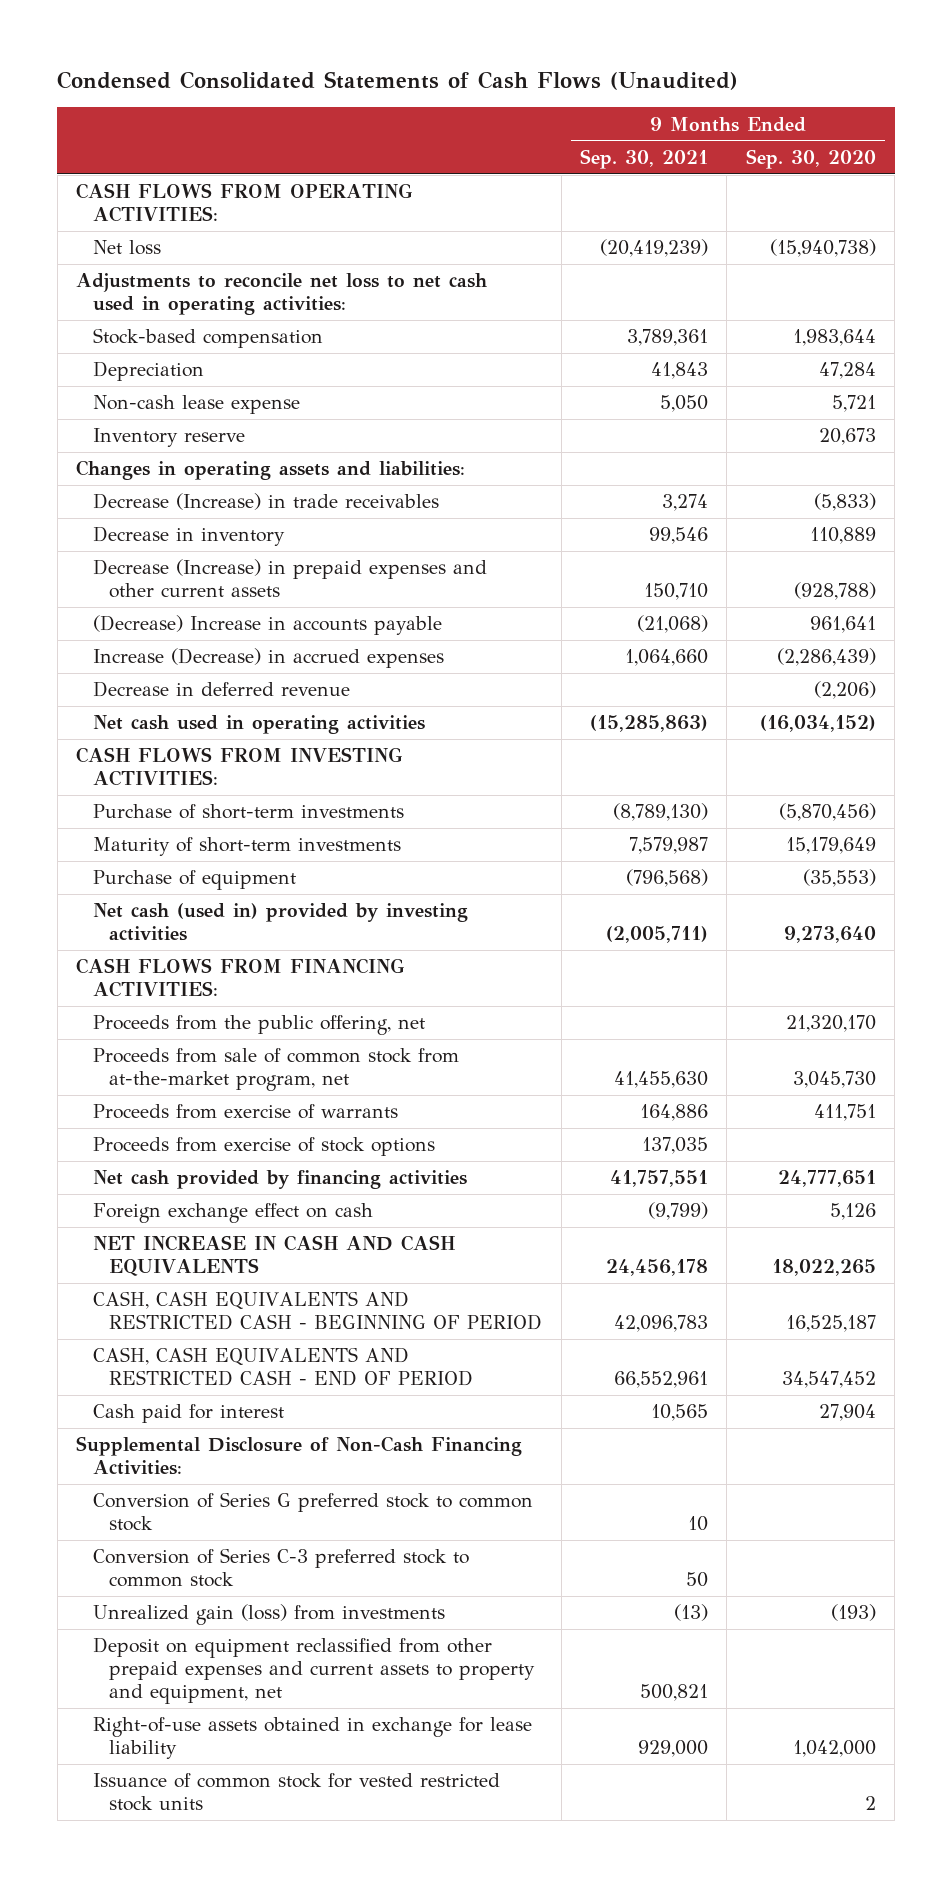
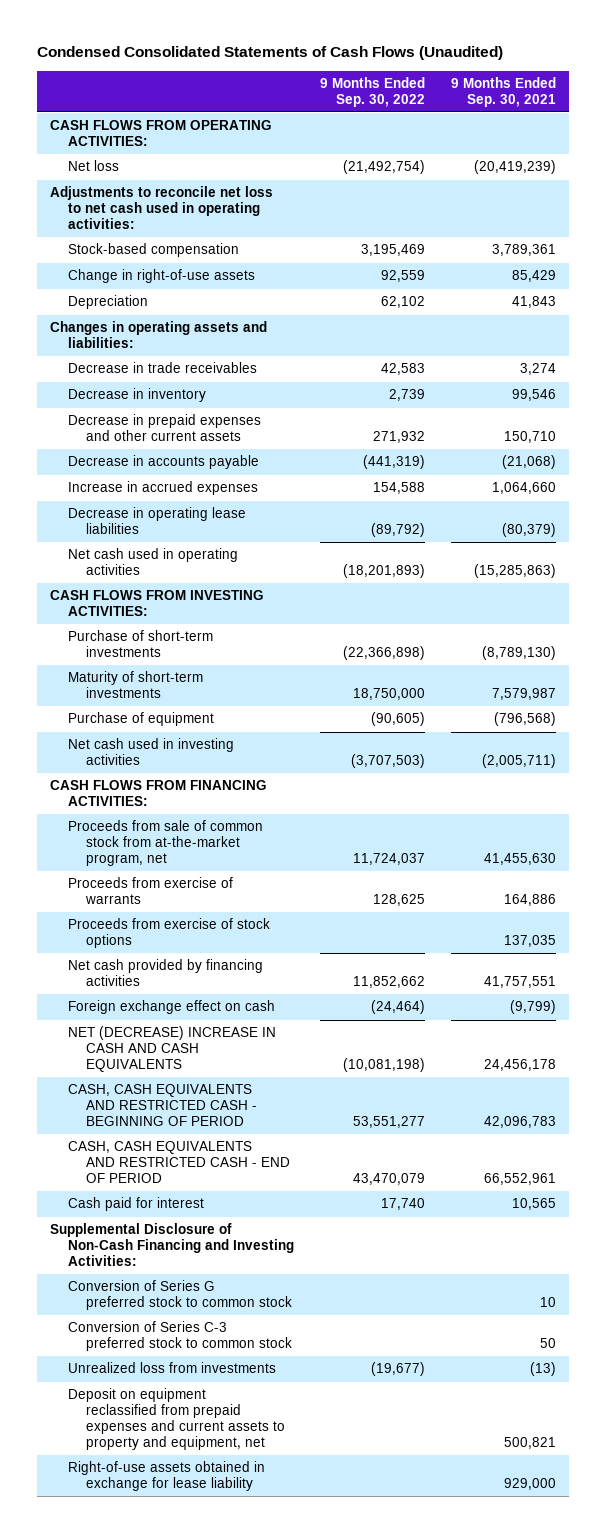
[745,148,876,169] Sep. 30, 2020 -> none
none -> [320,76,426,107] 9 Months Ended Sep. 30, 2022
none -> [68,269,256,284] Change in right-of-use assets
[92,395,300,415] Non-cash lease expense -> none
[92,428,245,448] Inventory reserve -> none
[92,493,439,511] Decrease (Increase) in trade receivables -> [68,362,258,374] Decrease in trade receivables
[92,681,350,698] Decrease in deferred revenue -> none
[92,559,487,599] Decrease (Increase) in prepaid expenses and other current assets -> [68,414,262,442] Decrease in prepaid expenses and other current assets
[92,615,442,636] (Decrease) Increase in accounts payable -> [68,455,260,470] Decrease in accounts payable
[92,648,444,669] Increase (Decrease) in accrued expenses -> [68,481,259,496] Increase in accrued expenses
none -> [68,507,247,535] Decrease in operating lease liabilities
[92,903,468,942] Net cash (used in) provided by investing activities -> [68,738,235,766] Net cash used in investing activities
[92,1015,425,1036] Proceeds from the public offering, net -> none
[92,1235,455,1277] NET INCREASE IN CASH AND CASH EQUIVALENTS -> [68,1026,277,1072] NET (DECREASE) INCREASE IN CASH AND CASH EQUIVALENTS
[76,1436,523,1476] Supplemental Disclosure of Non-Cash Financing Activities: -> [49,1223,295,1266] Supplemental Disclosure of Non-Cash Financing and Investing Activities:
[92,1604,445,1626] Unrealized gain (loss) from investments -> [68,1362,277,1374] Unrealized loss from investments
[92,1637,536,1705] Deposit on equipment reclassified from other prepaid expenses and current assets to property and equipment, net -> [68,1388,286,1450] Deposit on equipment reclassified from prepaid expenses and current assets to property and equipment, net
[92,1773,500,1812] Issuance of common stock for vested restricted stock units -> none

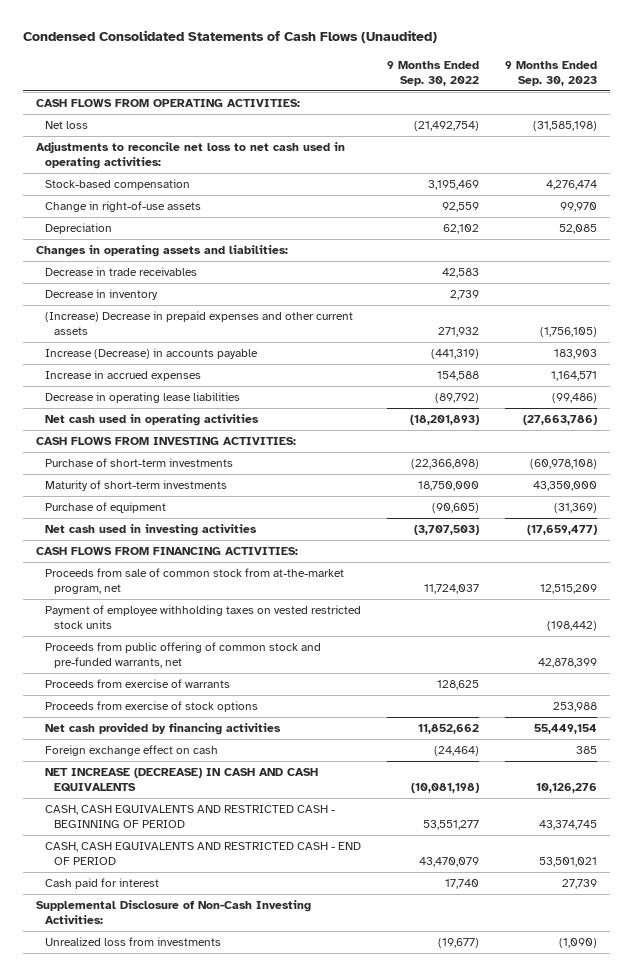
[451,76,557,107] 9 Months Ended Sep. 30, 2021 -> none
none -> [504,60,597,86] 9 Months Ended Sep. 30, 2023
[68,414,262,442] Decrease in prepaid expenses and other current assets -> [45,311,354,336] (Increase) Decrease in prepaid expenses and other current assets
[68,455,260,470] Decrease in accounts payable -> [45,348,259,360] Increase (Decrease) in accounts payable
none -> [45,605,362,630] Payment of employee withholding taxes on vested restricted stock units
none -> [45,642,322,669] Proceeds from public offering of common stock and pre-funded warrants, net
[68,1026,277,1072] NET (DECREASE) INCREASE IN CASH AND CASH EQUIVALENTS -> [45,768,319,793] NET INCREASE (DECREASE) IN CASH AND CASH EQUIVALENTS
[68,1280,293,1311] Conversion of Series G preferred stock to common stock -> none
[68,1321,293,1352] Conversion of Series C-3 preferred stock to common stock -> none
[49,1223,295,1266] Supplemental Disclosure of Non-Cash Financing and Investing Activities: -> [35,900,311,925] Supplemental Disclosure of Non-Cash Investing Activities:
[68,1388,286,1450] Deposit on equipment reclassified from prepaid expenses and current assets to property and equipment, net -> none
[68,1461,266,1492] Right-of-use assets obtained in exchange for lease liability -> none

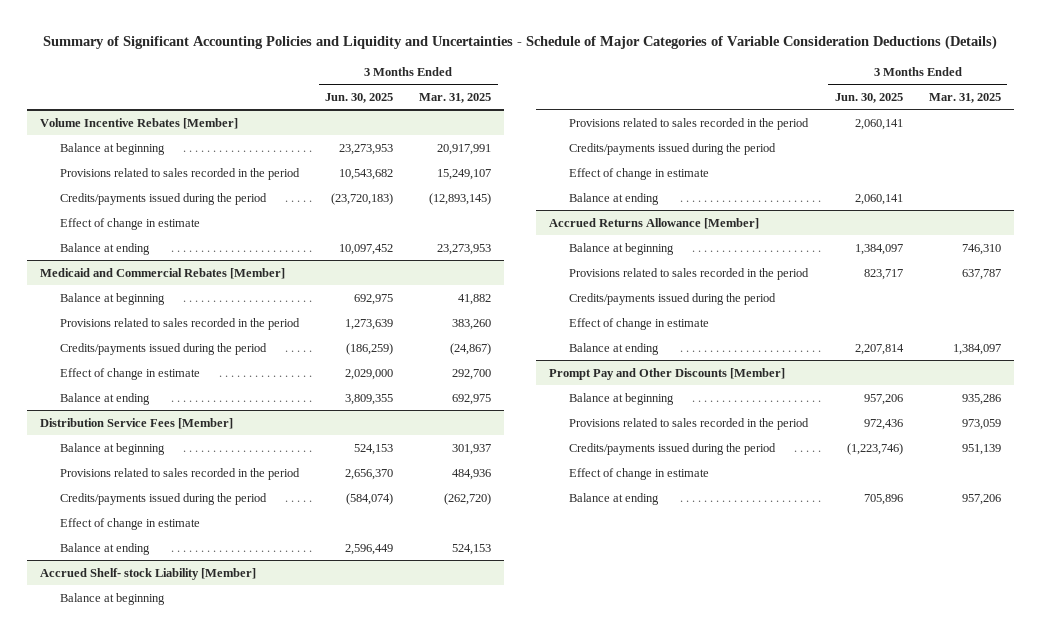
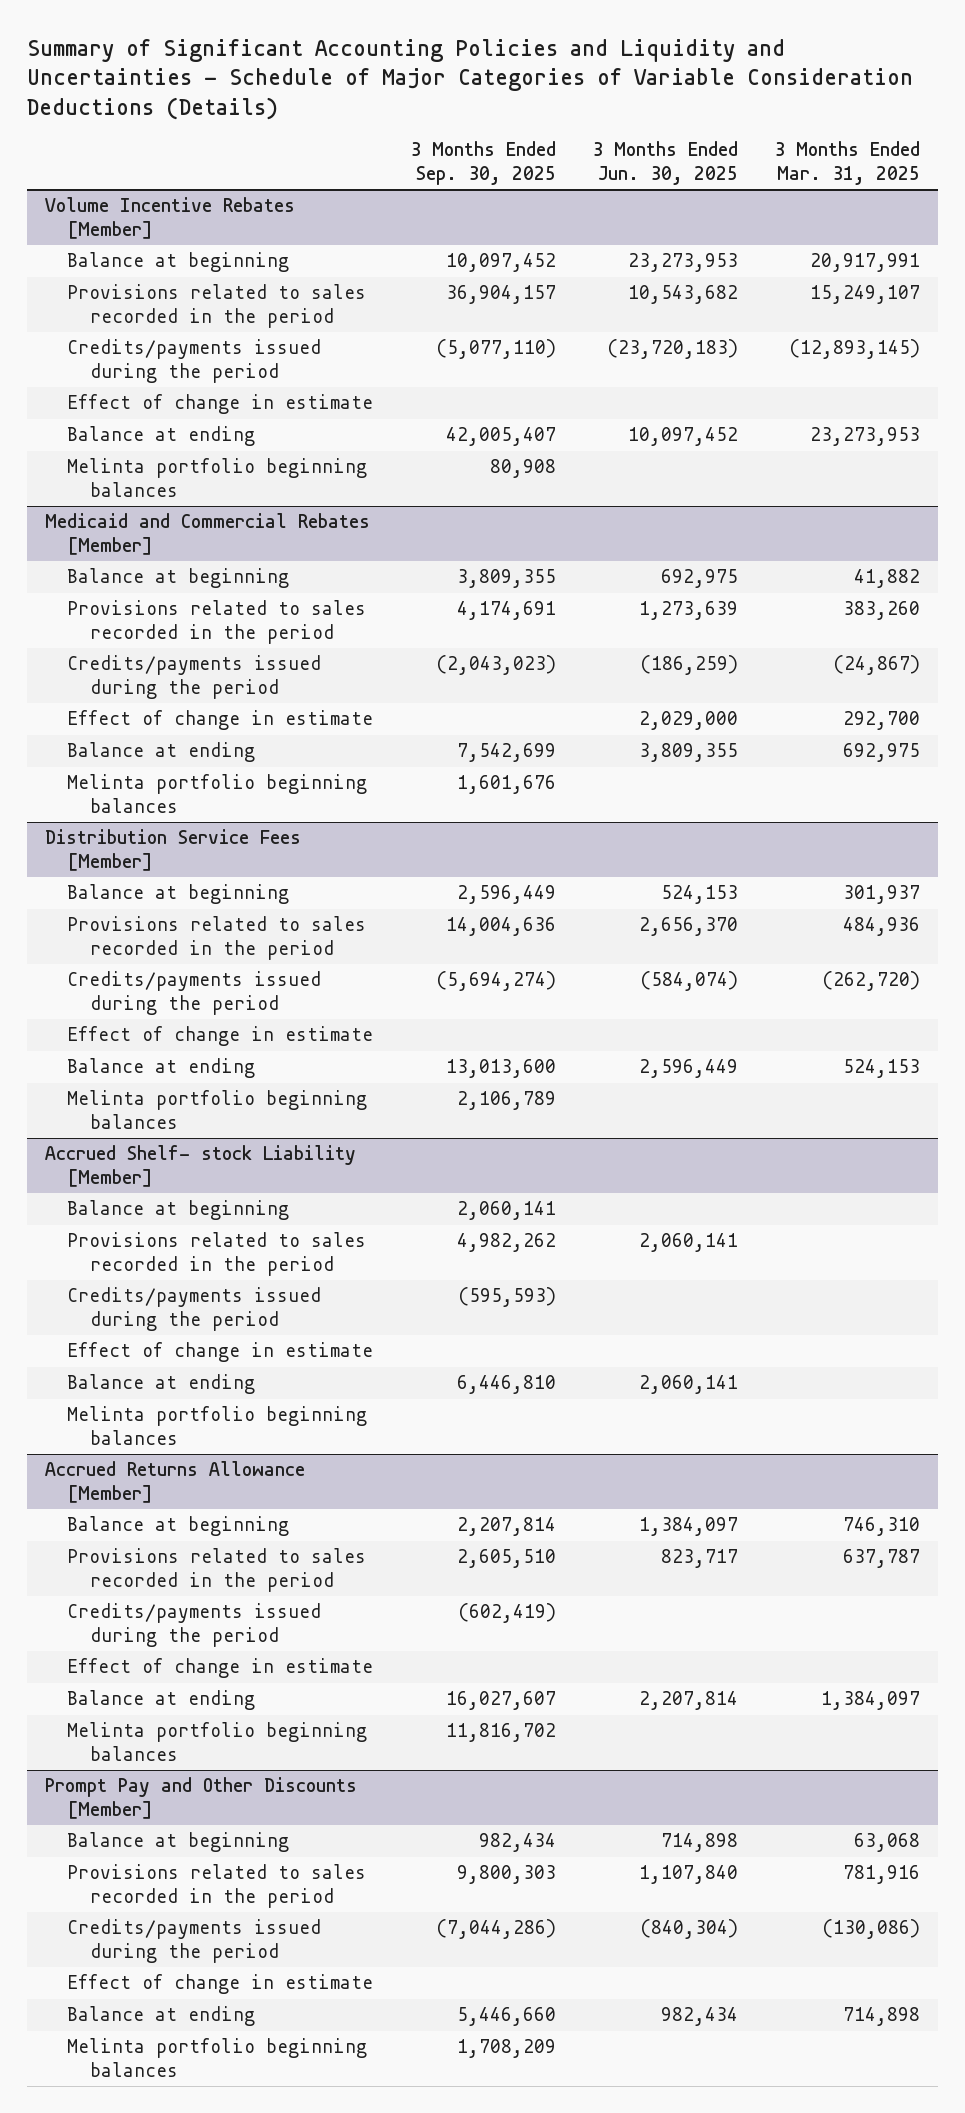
none -> [409,141,556,185] 3 Months Ended Sep. 30, 2025
none -> [67,458,368,498] Melinta portfolio beginning balances
none -> [67,774,368,814] Melinta portfolio beginning balances
none -> [67,1090,368,1130] Melinta portfolio beginning balances
none -> [67,1406,368,1446] Melinta portfolio beginning balances
none -> [67,1722,368,1762] Melinta portfolio beginning balances
[863,393,903,405] 957,206 -> [660,1833,738,1853] 714,898
[961,393,1001,405] 935,286 -> [854,1833,921,1853] 63,068
[863,418,903,430] 972,436 -> [638,1865,738,1885] 1,107,840
[961,418,1001,430] 973,059 -> [843,1865,921,1885] 781,916
[846,442,903,455] (1,223,746) -> [639,1919,738,1940] (840,304)
[961,443,1001,455] 951,139 -> [822,1919,921,1940] (130,086)
[863,493,903,505] 705,896 -> [660,2007,738,2027] 982,434
[961,493,1001,505] 957,206 -> [843,2007,921,2027] 714,898
none -> [67,2038,368,2078] Melinta portfolio beginning balances

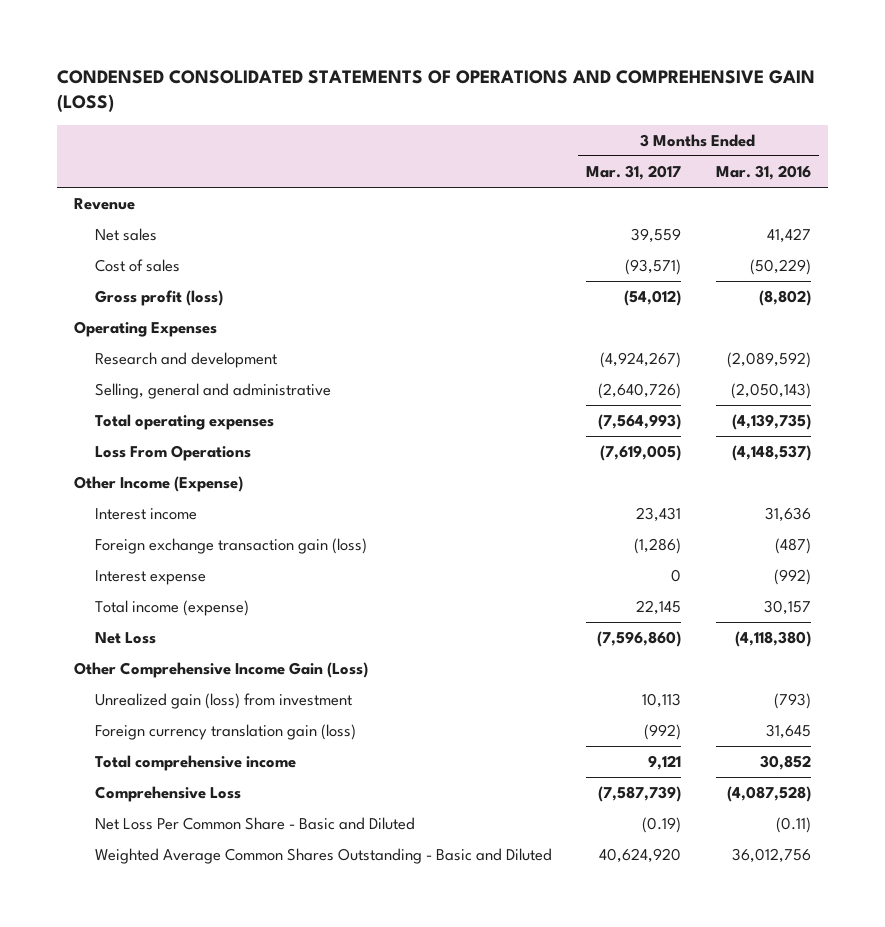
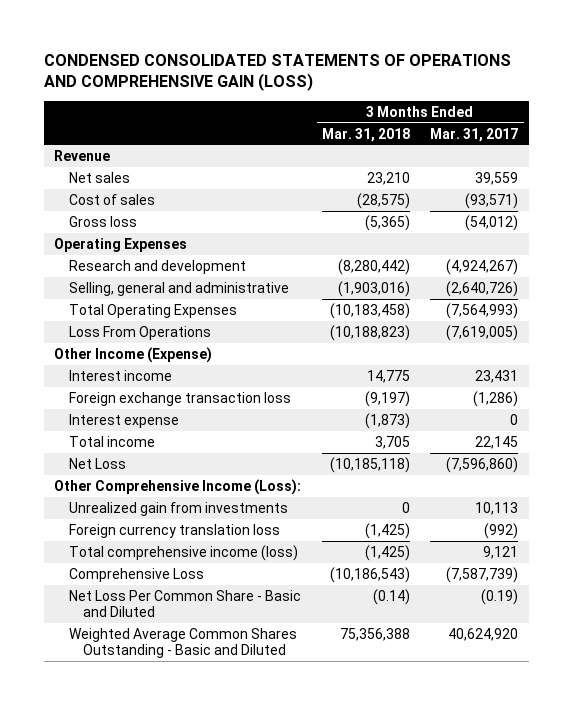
[715,164,811,180] Mar. 31, 2016 -> none
none -> [321,127,410,142] Mar. 31, 2018
[95,290,224,307] Gross profit (loss) -> [68,215,137,227] Gross loss
[95,414,275,431] Total operating expenses -> [68,303,237,318] Total Operating Expenses
[95,538,368,555] Foreign exchange transaction gain (loss) -> [68,391,291,406] Foreign exchange transaction loss
[95,600,250,617] Total income (expense) -> [68,435,155,447] Total income
[74,662,369,679] Other Comprehensive Income Gain (Loss) -> [54,478,302,495] Other Comprehensive Income (Loss):
[95,693,353,710] Unrealized gain (loss) from investment -> [68,501,288,516] Unrealized gain from investments
[95,724,357,741] Foreign currency translation gain (loss) -> [68,523,280,538] Foreign currency translation loss
[95,755,297,772] Total comprehensive income -> [68,544,298,561] Total comprehensive income (loss)

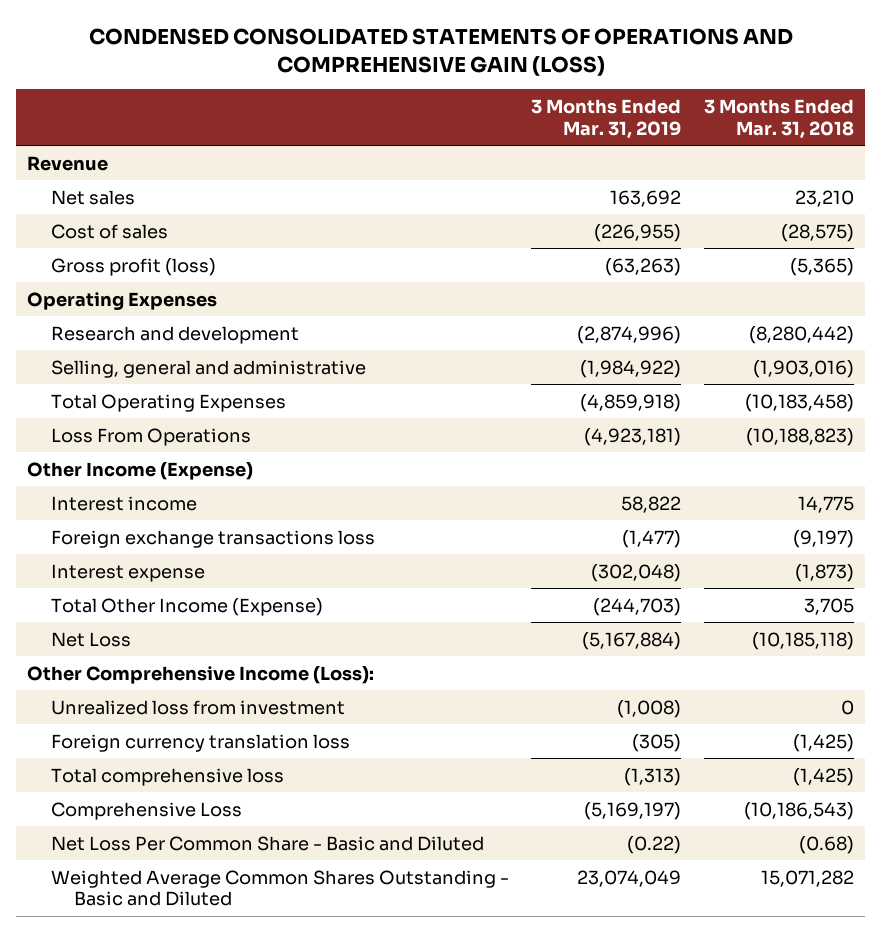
[430,127,519,142] Mar. 31, 2017 -> none
none -> [531,99,682,139] 3 Months Ended Mar. 31, 2019
[68,215,137,227] Gross loss -> [50,257,216,276] Gross profit (loss)
[68,391,291,406] Foreign exchange transaction loss -> [50,529,375,548] Foreign exchange transactions loss
[68,435,155,447] Total income -> [50,597,323,616] Total Other Income (Expense)
[68,501,288,516] Unrealized gain from investments -> [50,699,345,715] Unrealized loss from investment
[68,544,298,561] Total comprehensive income (loss) -> [50,767,284,786] Total comprehensive loss
[372,588,410,605] (0.14) -> [798,835,854,854] (0.68)
[339,627,410,641] 75,356,388 -> [760,869,854,887] 15,071,282

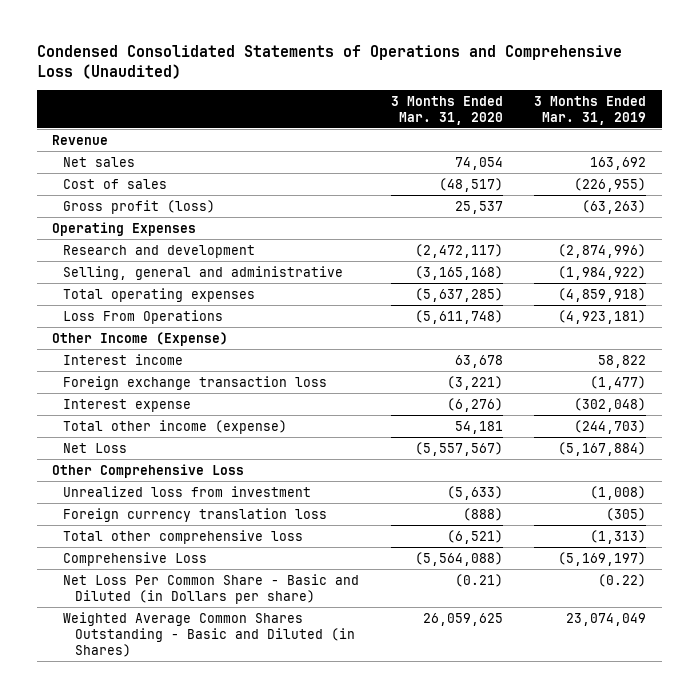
[88,27,793,76] CONDENSED CONSOLIDATED STATEMENTS OF OPERATIONS AND COMPREHENSIVE GAIN (LOSS) -> [36,44,622,79] Condensed Consolidated Statements of Operations and Comprehensive Loss (Unaudited)
[703,99,854,139] 3 Months Ended Mar. 31, 2018 -> none
none -> [390,95,503,125] 3 Months Ended Mar. 31, 2020
[50,393,286,412] Total Operating Expenses -> [63,287,256,302] Total operating expenses
[50,529,375,548] Foreign exchange transactions loss -> [63,375,328,390] Foreign exchange transaction loss
[50,597,323,616] Total Other Income (Expense) -> [63,419,288,434] Total other income (expense)
[27,665,375,684] Other Comprehensive Income (Loss): -> [52,463,245,478] Other Comprehensive Loss
[50,767,284,786] Total comprehensive loss -> [63,529,304,544] Total other comprehensive loss
[50,835,484,851] Net Loss Per Common Share - Basic and Diluted -> [63,573,360,604] Net Loss Per Common Share - Basic and Diluted (in Dollars per share)
[50,869,509,907] Weighted Average Common Shares Outstanding - Basic and Diluted -> [63,611,355,658] Weighted Average Common Shares Outstanding - Basic and Diluted (in Shares)

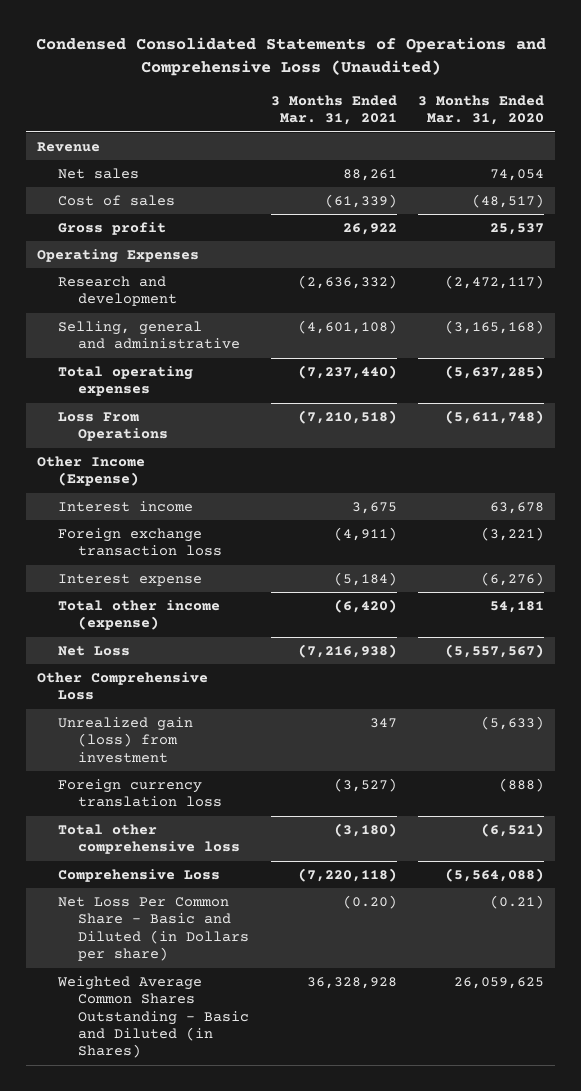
[533,95,646,125] 3 Months Ended Mar. 31, 2019 -> none
none -> [270,95,397,126] 3 Months Ended Mar. 31, 2021
[63,199,216,214] Gross profit (loss) -> [57,222,166,236] Gross profit
[63,485,312,497] Unrealized loss from investment -> [57,717,193,763] Unrealized gain (loss) from investment

